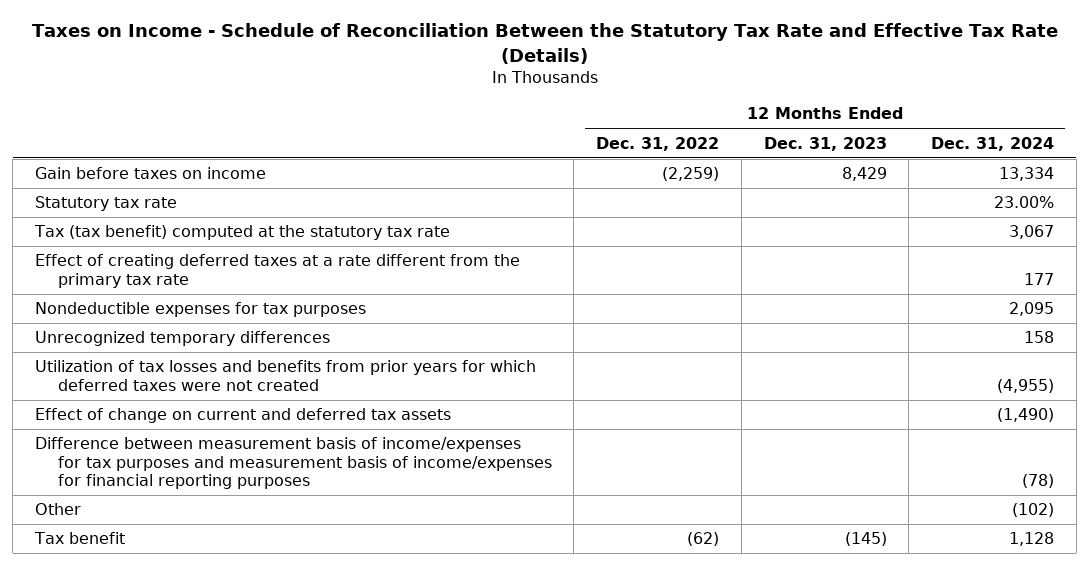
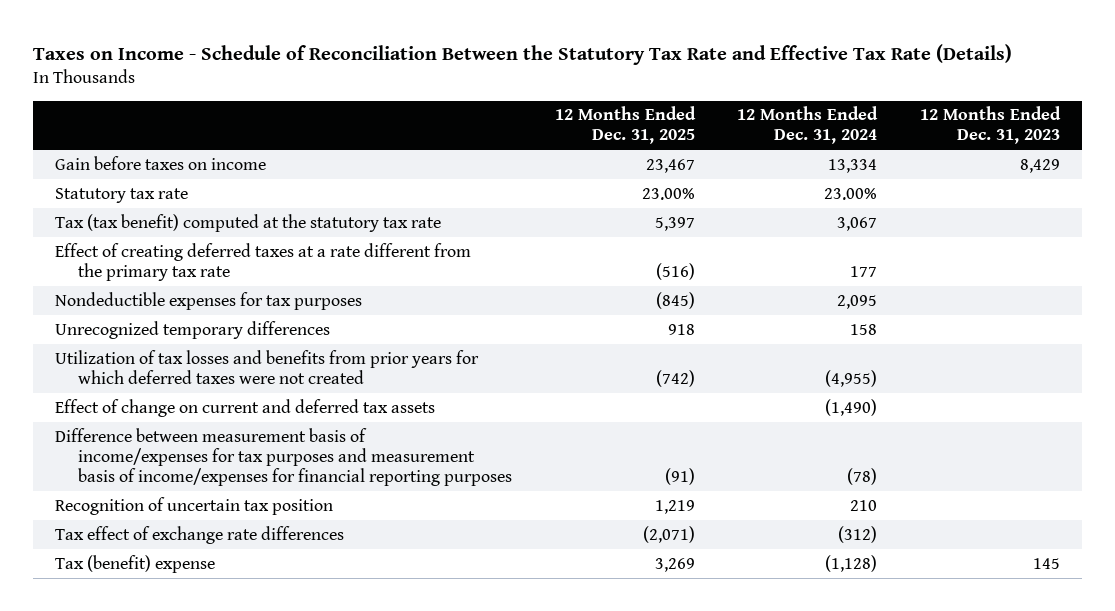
[596,136,720,151] Dec. 31, 2022 -> none
none -> [554,106,696,145] 12 Months Ended Dec. 31, 2025
[35,503,82,516] Other -> none
none -> [54,496,333,515] Recognition of uncertain tax position
none -> [54,525,344,544] Tax effect of exchange rate differences
[34,532,126,545] Tax benefit -> [54,554,215,573] Tax (benefit) expense
[844,532,887,547] (145) -> [1033,557,1061,569] 145
[1009,532,1055,547] 1,128 -> [825,554,878,572] (1,128)

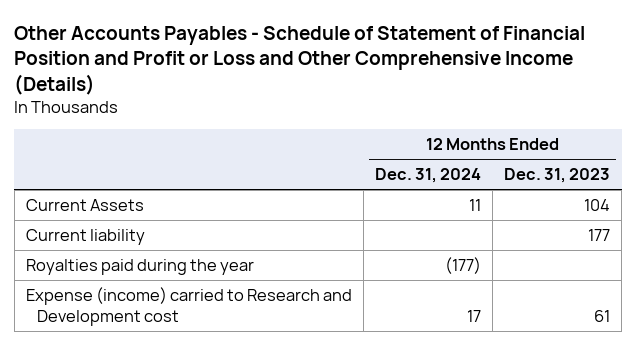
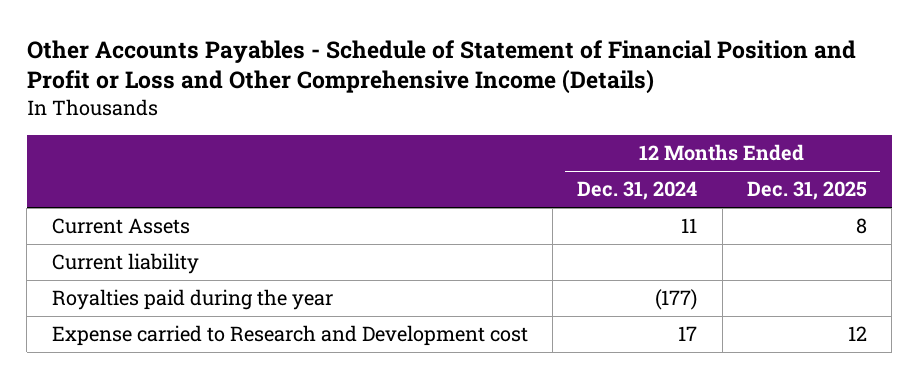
[504,168,611,184] Dec. 31, 2023 -> none
none -> [747,181,868,201] Dec. 31, 2025
[25,286,352,327] Expense (income) carried to Research and Development cost -> [51,325,528,347] Expense carried to Research and Development cost

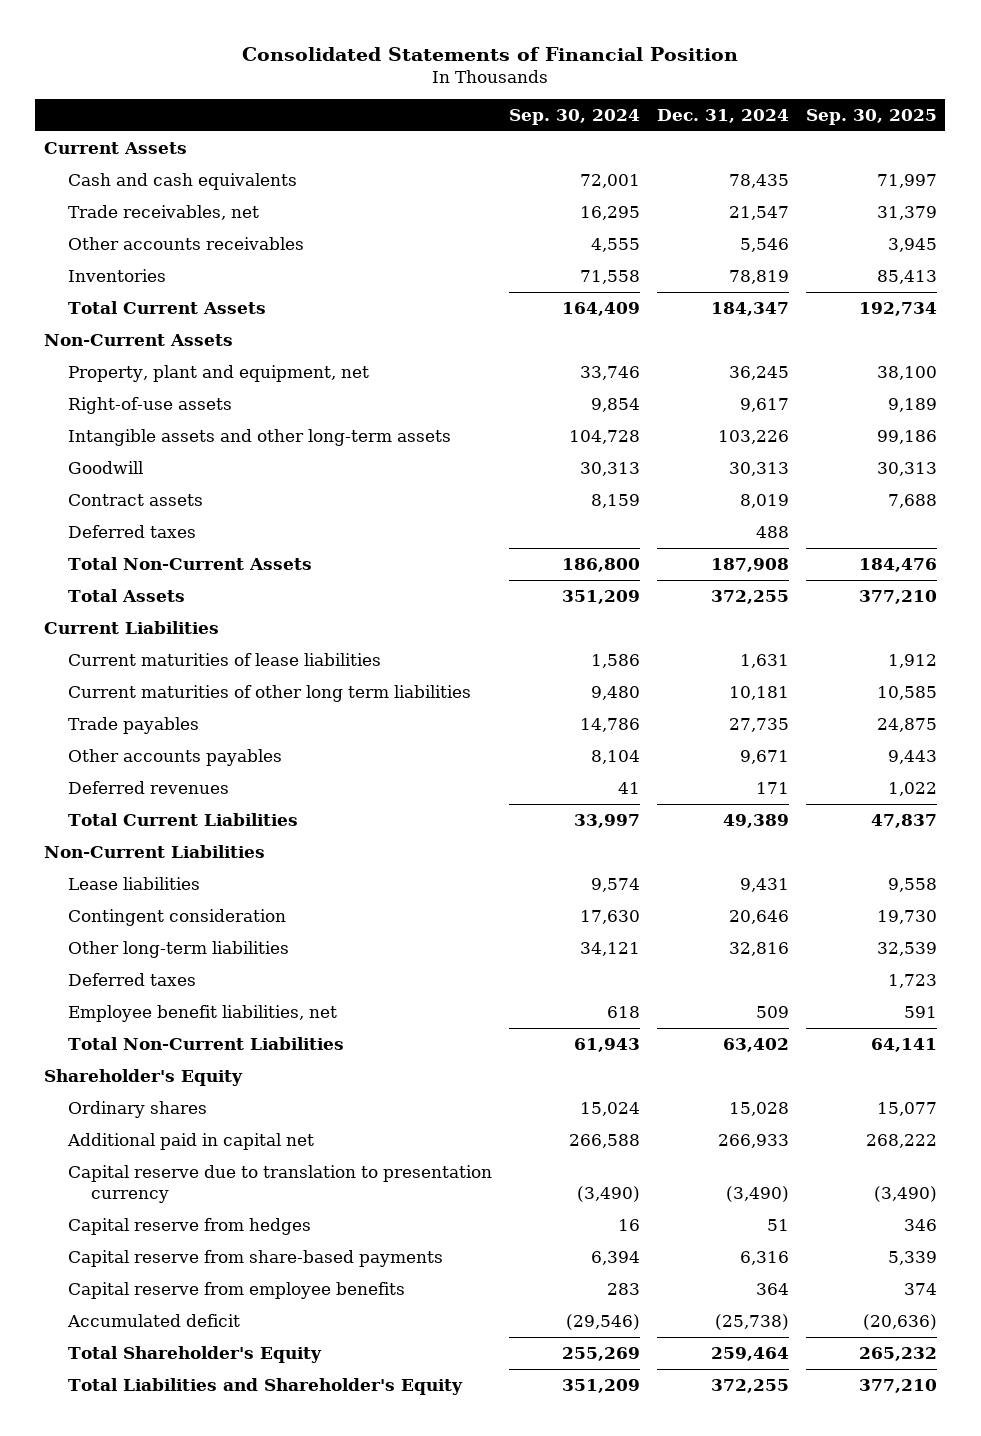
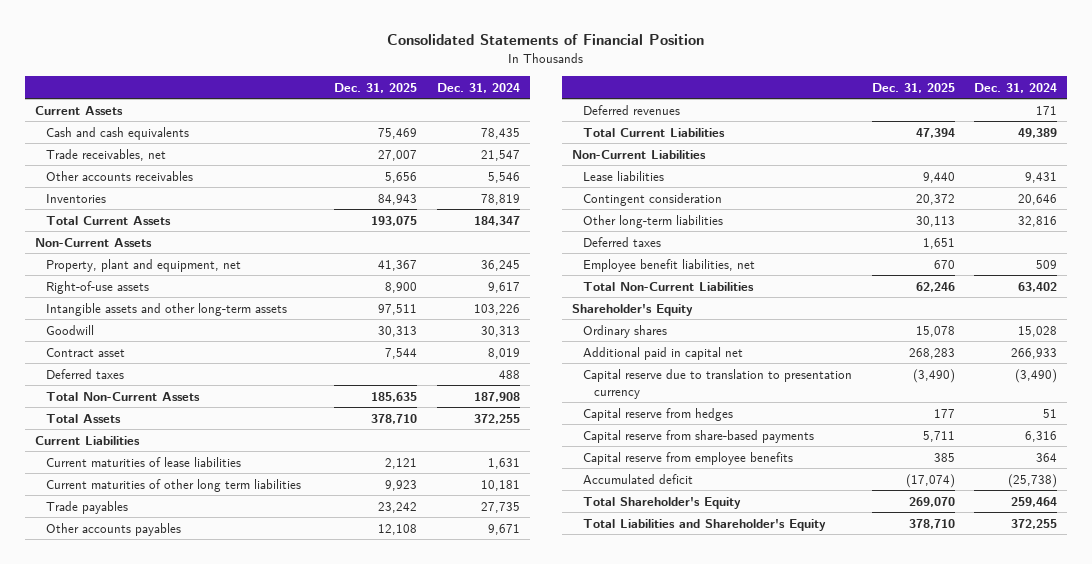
[508,108,640,125] Sep. 30, 2024 -> none
[805,108,937,125] Sep. 30, 2025 -> none
none -> [334,82,418,93] Dec. 31, 2025
[67,493,203,506] Contract assets -> [45,347,125,357] Contract asset

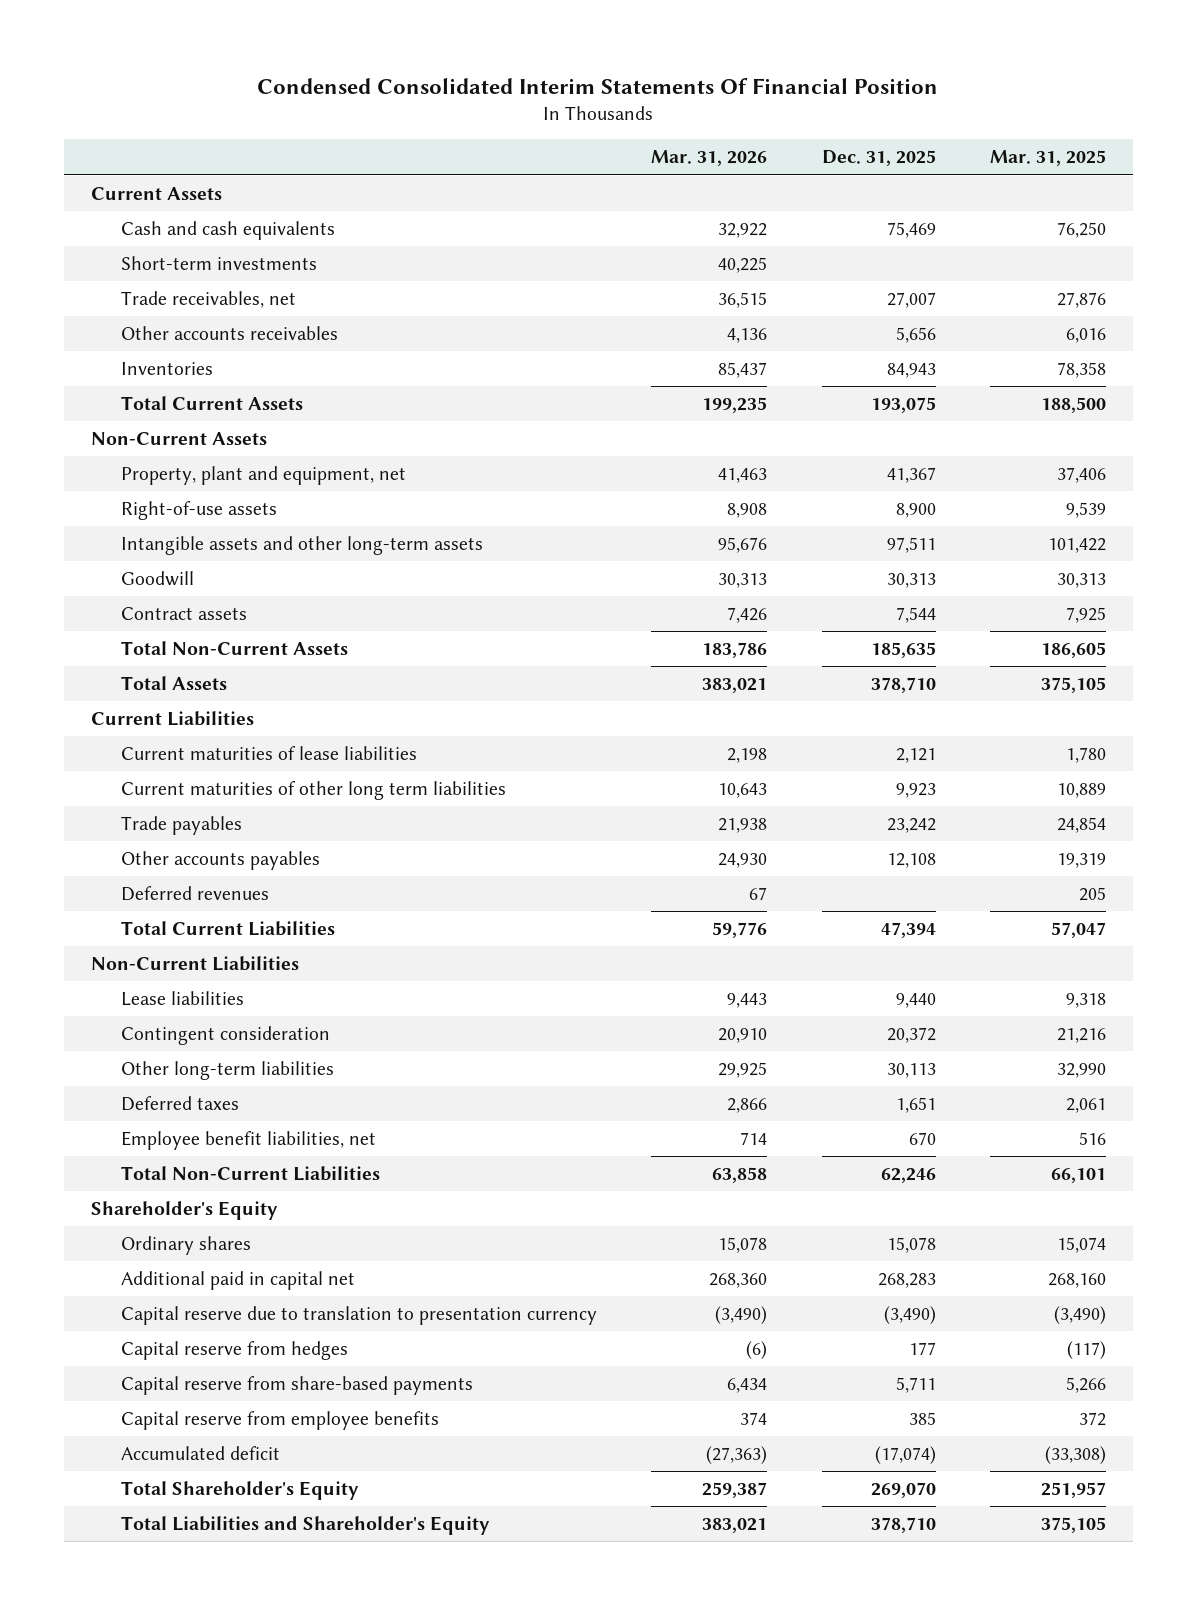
[387,34,705,46] Consolidated Statements of Financial Position -> [257,77,939,94] Condensed Consolidated Interim Statements Of Financial Position
[437,82,521,93] Dec. 31, 2024 -> none
none -> [651,150,768,167] Mar. 31, 2026
none -> [989,150,1106,167] Mar. 31, 2025
none -> [121,256,318,271] Short-term investments
[45,368,124,379] Deferred taxes -> none
[45,347,125,357] Contract asset -> [121,607,248,621] Contract assets

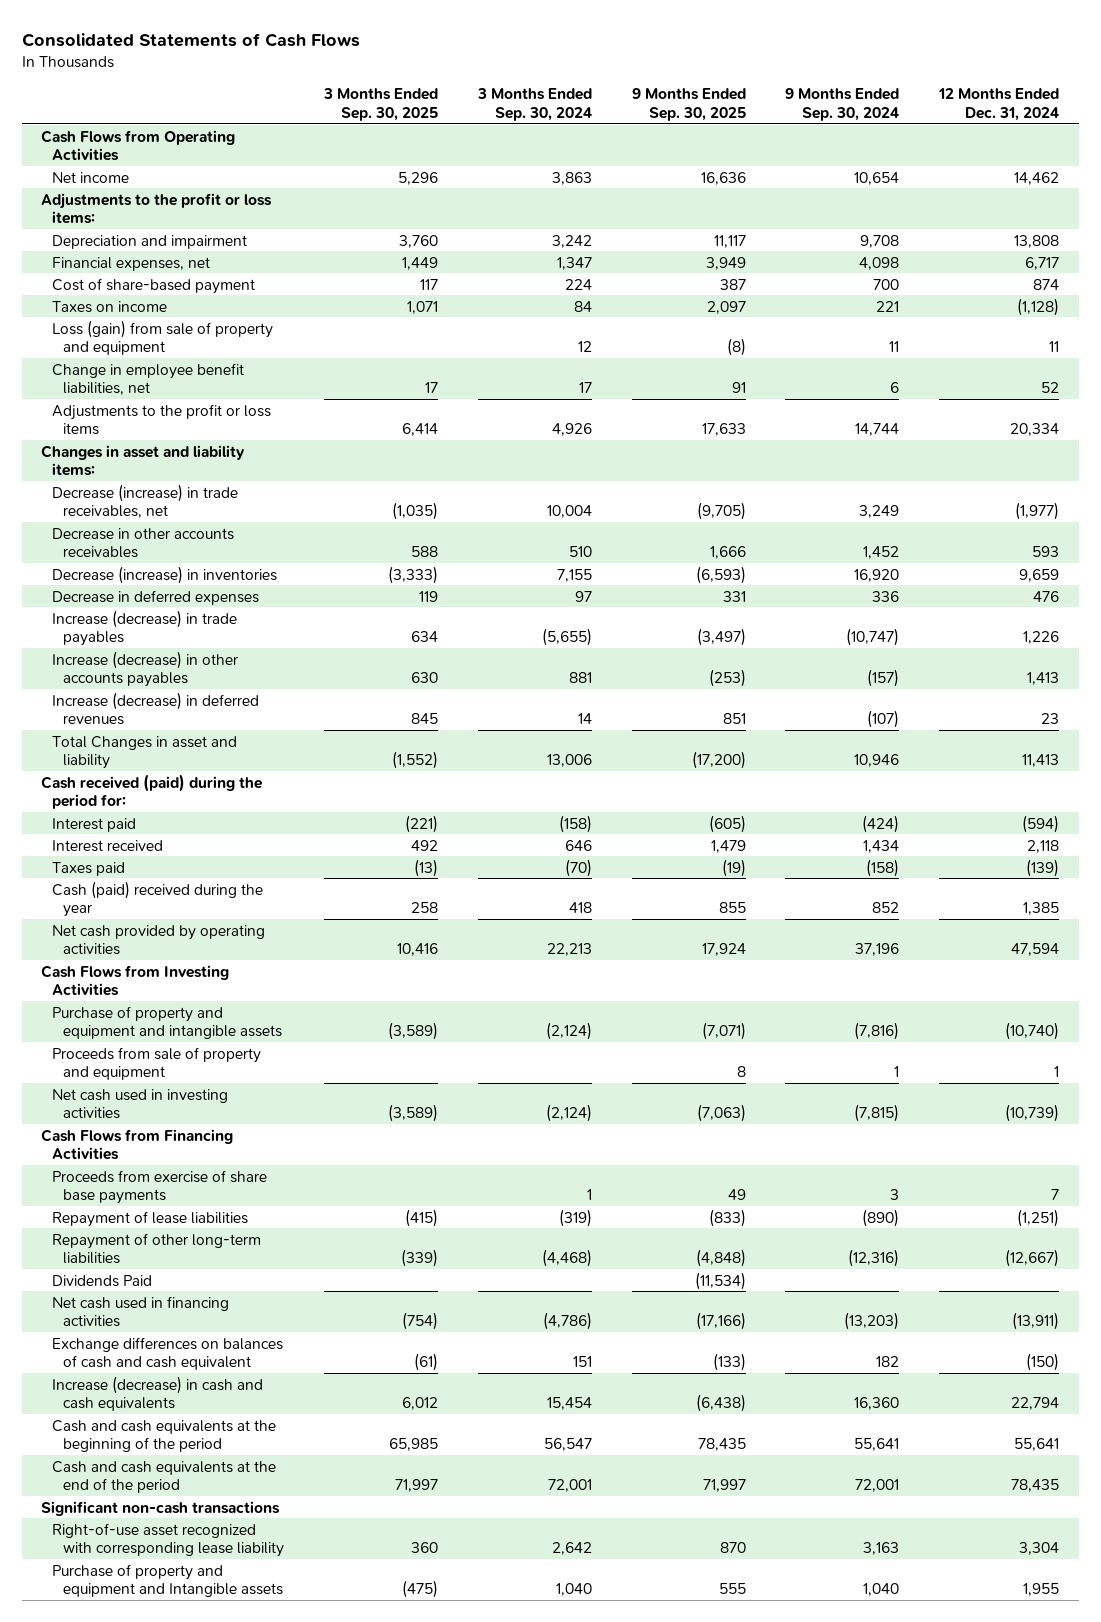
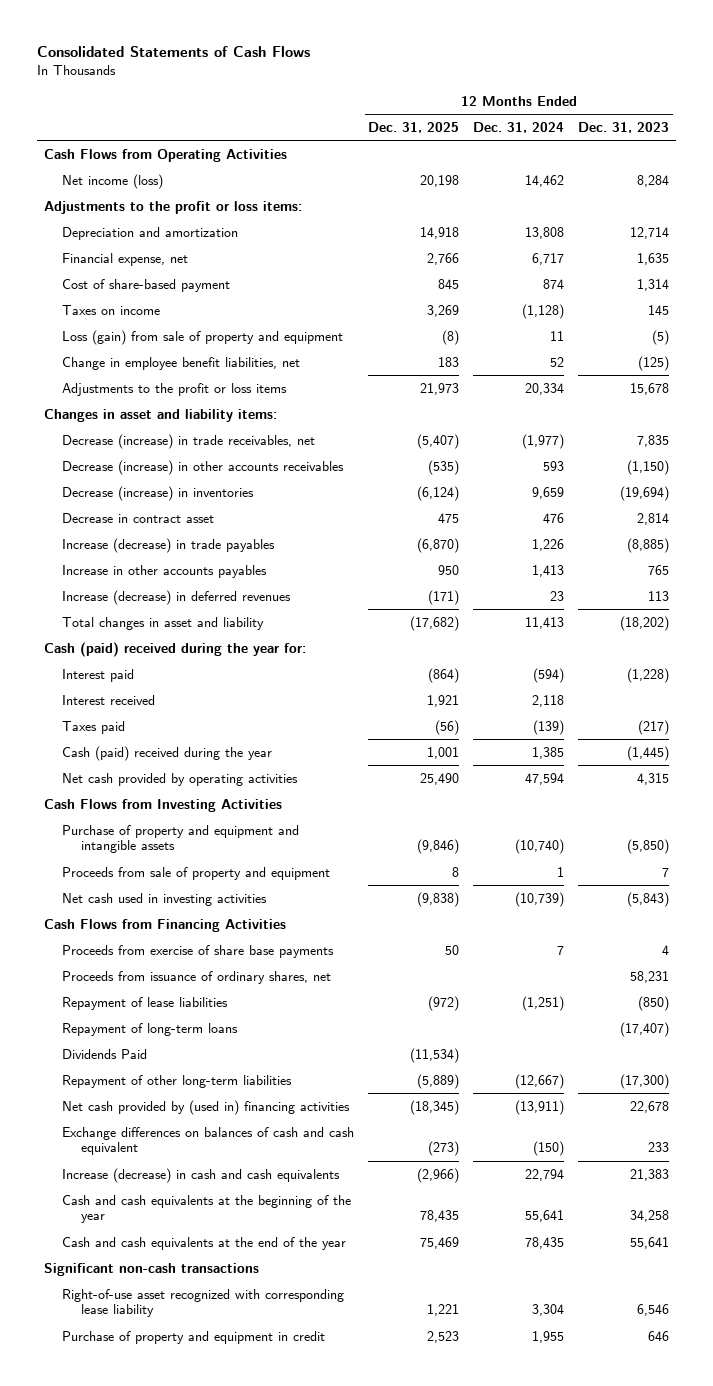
[323,88,439,121] 3 Months Ended Sep. 30, 2025 -> none
[476,88,592,121] 3 Months Ended Sep. 30, 2024 -> none
[631,88,746,121] 9 Months Ended Sep. 30, 2025 -> none
[785,88,900,121] 9 Months Ended Sep. 30, 2024 -> none
none -> [368,122,460,134] Dec. 31, 2025
none -> [578,122,670,134] Dec. 31, 2023
[52,171,130,183] Net income -> [62,173,164,189] Net income (loss)
[52,234,248,249] Depreciation and impairment -> [62,226,239,240] Depreciation and amortization
[52,256,211,271] Financial expenses, net -> [62,252,189,266] Financial expense, net
[52,527,235,559] Decrease in other accounts receivables -> [62,459,345,475] Decrease (increase) in other accounts receivables
[52,589,260,605] Decrease in deferred expenses -> [62,512,215,523] Decrease in contract asset
[52,650,239,688] Increase (decrease) in other accounts payables -> [62,564,268,578] Increase in other accounts payables
[52,735,238,770] Total Changes in asset and liability -> [62,616,265,630] Total changes in asset and liability
[41,773,263,810] Cash received (paid) during the period for: -> [43,641,306,657] Cash (paid) received during the year for:
none -> [62,970,332,984] Proceeds from issuance of ordinary shares, net
none -> [62,1022,239,1036] Repayment of long-term loans
[52,1232,262,1265] Repayment of other long-term liabilities -> [62,1074,293,1088] Repayment of other long-term liabilities
[52,1295,230,1328] Net cash used in financing activities -> [62,1099,351,1115] Net cash provided by (used in) financing activities
[52,1419,277,1453] Cash and cash equivalents at the beginning of the period -> [62,1194,352,1224] Cash and cash equivalents at the beginning of the year
[52,1460,277,1494] Cash and cash equivalents at the end of the period -> [62,1236,347,1250] Cash and cash equivalents at the end of the year
[52,1563,284,1598] Purchase of property and equipment and Intangible assets -> [62,1330,326,1344] Purchase of property and equipment in credit

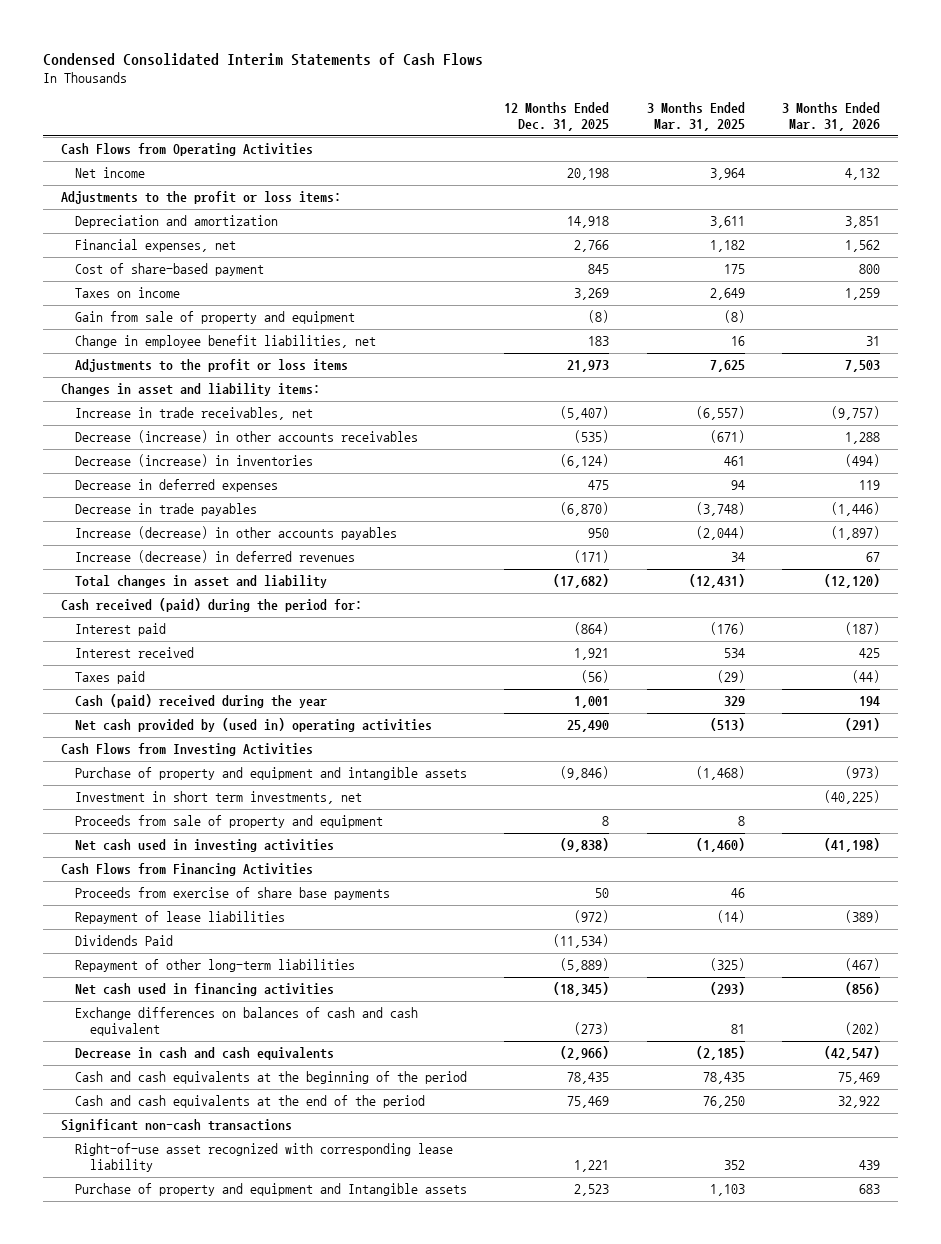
[36,46,310,58] Consolidated Statements of Cash Flows -> [42,52,483,66] Condensed Consolidated Interim Statements of Cash Flows
[473,122,565,134] Dec. 31, 2024 -> none
[578,122,670,134] Dec. 31, 2023 -> none
none -> [646,102,745,132] 3 Months Ended Mar. 31, 2025
none -> [781,102,880,132] 3 Months Ended Mar. 31, 2026
[62,173,164,189] Net income (loss) -> [75,167,146,179] Net income
[62,252,189,266] Financial expense, net -> [75,239,237,253] Financial expenses, net
[62,329,344,345] Loss (gain) from sale of property and equipment -> [75,311,356,325] Gain from sale of property and equipment
[62,433,316,449] Decrease (increase) in trade receivables, net -> [75,407,314,421] Increase in trade receivables, net
[62,512,215,523] Decrease in contract asset -> [75,479,279,493] Decrease in deferred expenses
[62,537,276,553] Increase (decrease) in trade payables -> [75,503,258,517] Decrease in trade payables
[62,564,268,578] Increase in other accounts payables -> [75,526,398,541] Increase (decrease) in other accounts payables
[43,641,306,657] Cash (paid) received during the year for: -> [61,598,363,613] Cash received (paid) during the period for:
[62,772,299,786] Net cash provided by operating activities -> [75,718,433,733] Net cash provided by (used in) operating activities
none -> [75,791,363,805] Investment in short term investments, net
[62,970,332,984] Proceeds from issuance of ordinary shares, net -> none
[62,1022,239,1036] Repayment of long-term loans -> none
[62,1099,351,1115] Net cash provided by (used in) financing activities -> [75,983,335,997] Net cash used in financing activities
[62,1167,341,1183] Increase (decrease) in cash and cash equivalents -> [75,1047,335,1061] Decrease in cash and cash equivalents
[62,1194,352,1224] Cash and cash equivalents at the beginning of the year -> [75,1071,468,1085] Cash and cash equivalents at the beginning of the period
[62,1236,347,1250] Cash and cash equivalents at the end of the year -> [75,1095,426,1109] Cash and cash equivalents at the end of the period
[62,1330,326,1344] Purchase of property and equipment in credit -> [75,1183,468,1197] Purchase of property and equipment and Intangible assets

